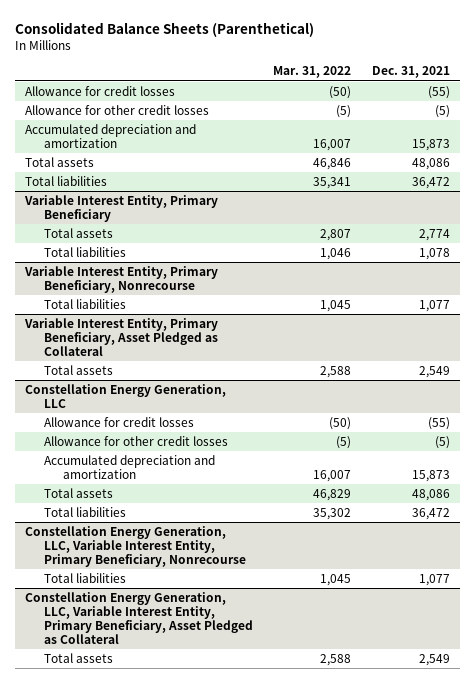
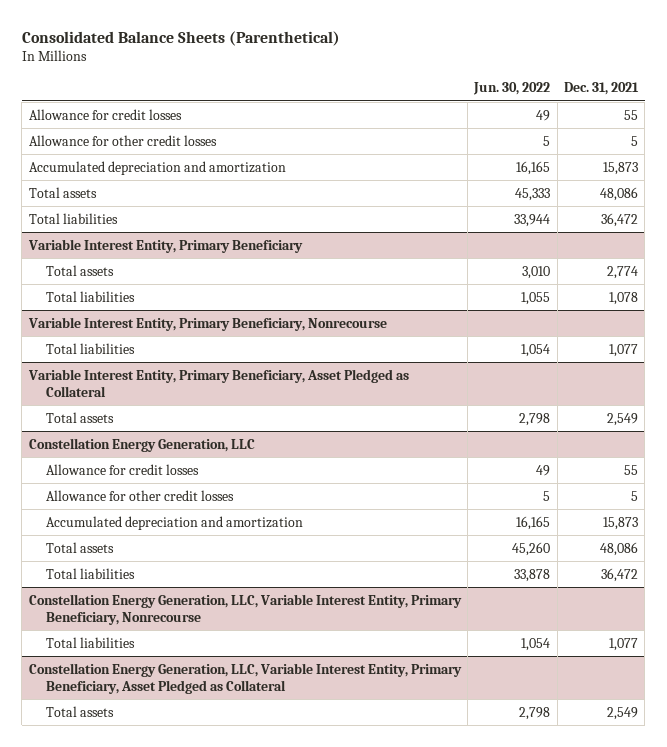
[273,66,352,79] Mar. 31, 2022 -> none
none -> [473,82,551,96] Jun. 30, 2022
[427,85,450,99] (55) -> [624,109,639,120] 55
[434,104,450,118] (5) -> [631,135,639,146] 5
[427,416,450,430] (55) -> [624,464,639,475] 55
[434,435,450,449] (5) -> [631,490,639,501] 5

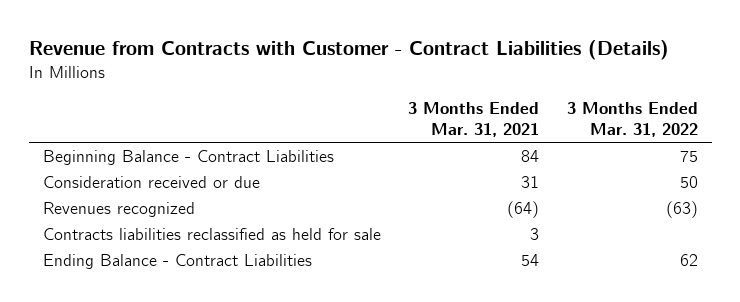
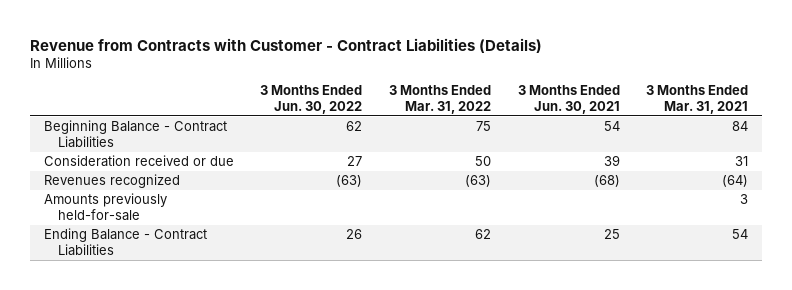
none -> [260,85,363,114] 3 Months Ended Jun. 30, 2022
none -> [517,85,620,114] 3 Months Ended Jun. 30, 2021
[42,227,381,240] Contracts liabilities reclassified as held for sale -> [43,193,167,221] Amounts previously held-for-sale

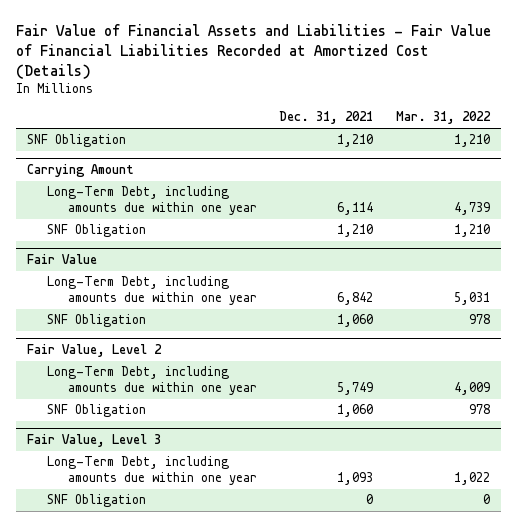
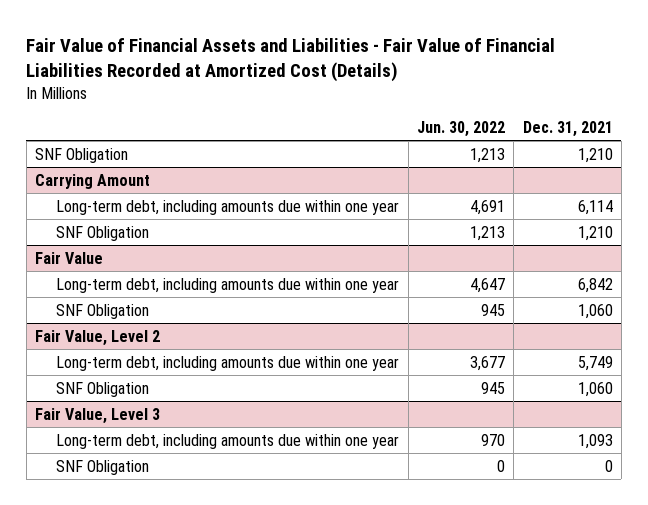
[395,111,491,125] Mar. 31, 2022 -> none
none -> [416,121,505,138] Jun. 30, 2022
[47,186,258,216] Long-Term Debt, including amounts due within one year -> [56,199,400,215] Long-term debt, including amounts due within one year
[47,276,258,306] Long-Term Debt, including amounts due within one year -> [56,277,400,293] Long-term debt, including amounts due within one year
[47,366,258,396] Long-Term Debt, including amounts due within one year -> [56,355,400,371] Long-term debt, including amounts due within one year
[47,456,258,486] Long-Term Debt, including amounts due within one year -> [56,433,400,449] Long-term debt, including amounts due within one year

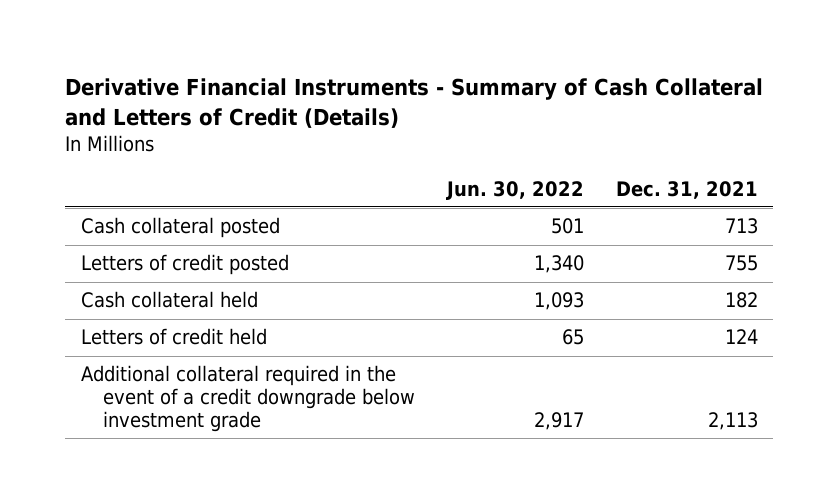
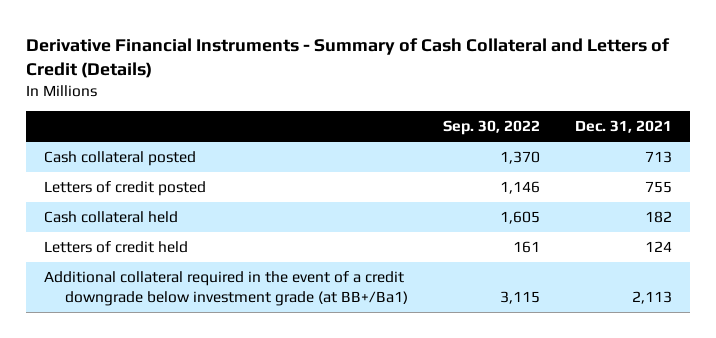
[445,180,584,200] Jun. 30, 2022 -> none
none -> [442,120,540,136] Sep. 30, 2022
[80,365,416,432] Additional collateral required in the event of a credit downgrade below investment grade -> [43,271,408,306] Additional collateral required in the event of a credit downgrade below investment grade (at BB+/Ba1)

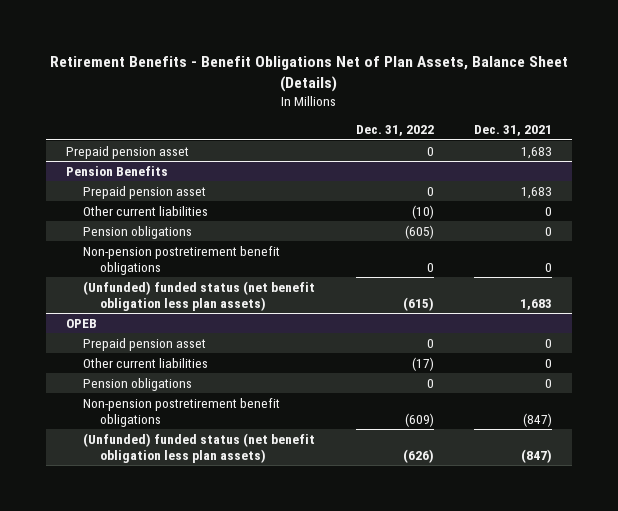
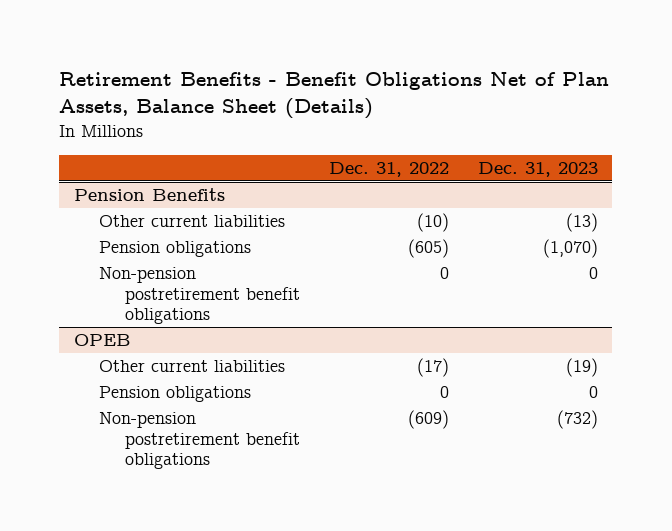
[473,125,552,137] Dec. 31, 2021 -> none
none -> [477,161,598,177] Dec. 31, 2023
[66,145,190,159] Prepaid pension asset -> none
[83,185,207,199] Prepaid pension asset -> none
[83,280,316,311] (Unfunded) funded status (net benefit obligation less plan assets) -> none
[83,337,207,351] Prepaid pension asset -> none
[83,432,316,463] (Unfunded) funded status (net benefit obligation less plan assets) -> none

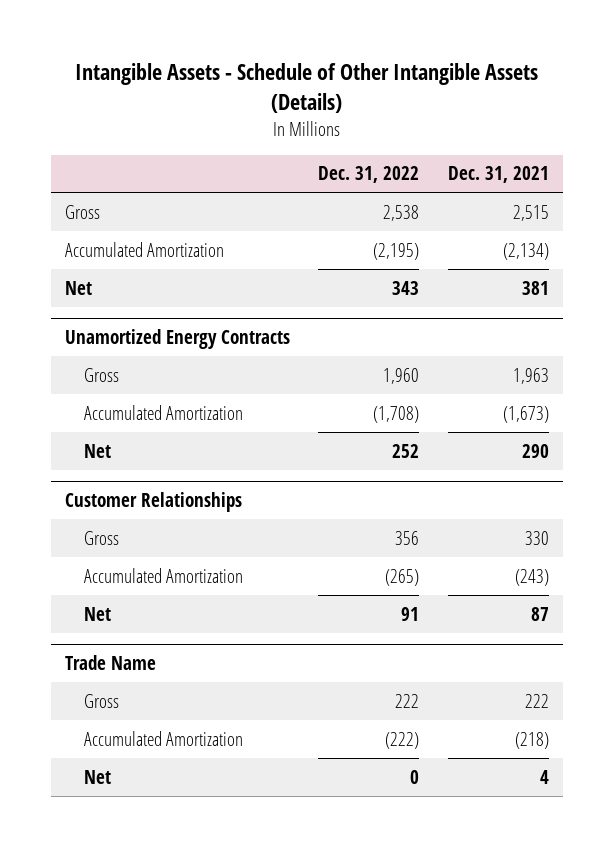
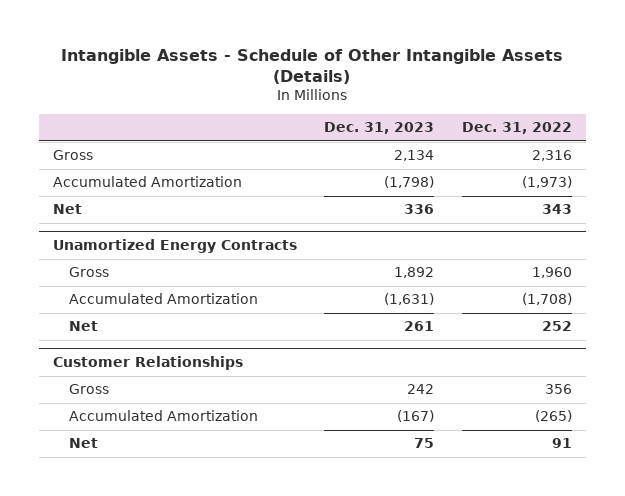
[447,166,549,184] Dec. 31, 2021 -> none
none -> [324,122,435,135] Dec. 31, 2023
[383,204,420,221] 2,538 -> [531,150,572,162] 2,316
[373,242,420,260] (2,195) -> [521,176,572,189] (1,973)
[64,655,156,671] Trade Name -> none
[84,693,120,708] Gross -> none
[84,730,244,746] Accumulated Amortization -> none
[84,769,112,784] Net -> none

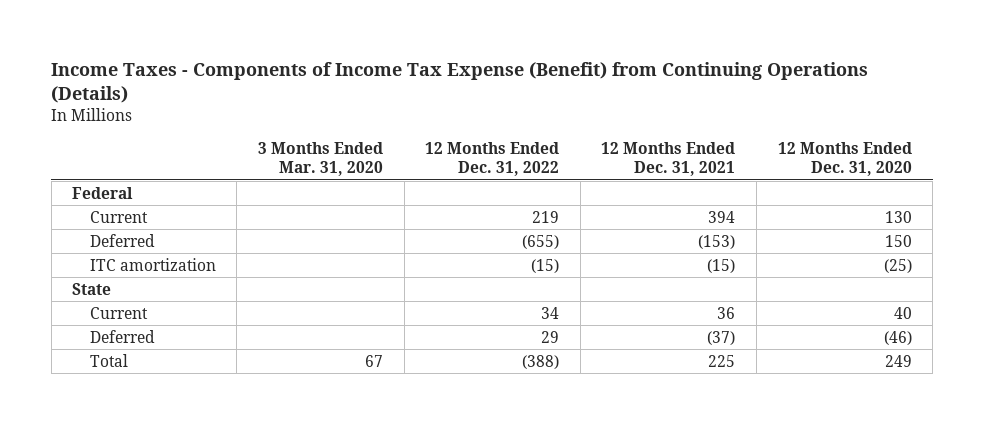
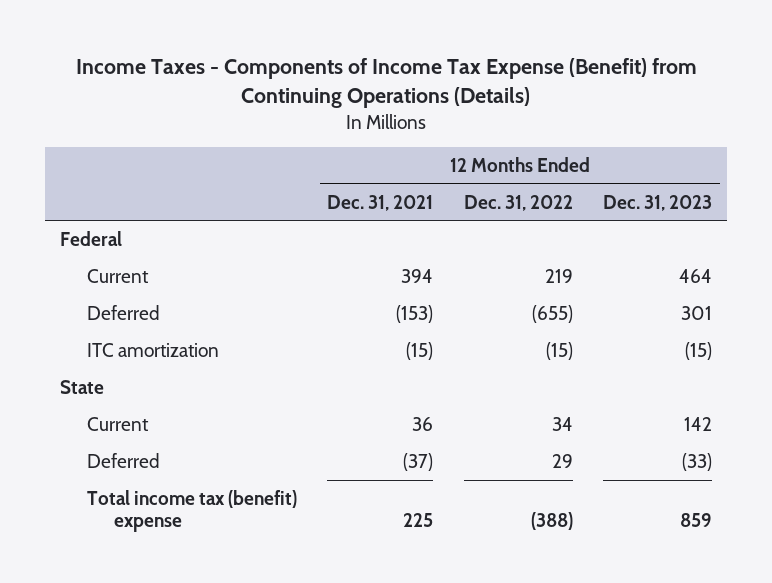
[258,142,384,177] 3 Months Ended Mar. 31, 2020 -> none
[777,142,912,177] 12 Months Ended Dec. 31, 2020 -> none
none -> [603,194,713,211] Dec. 31, 2023
[89,353,128,367] Total -> [86,489,297,532] Total income tax (benefit) expense

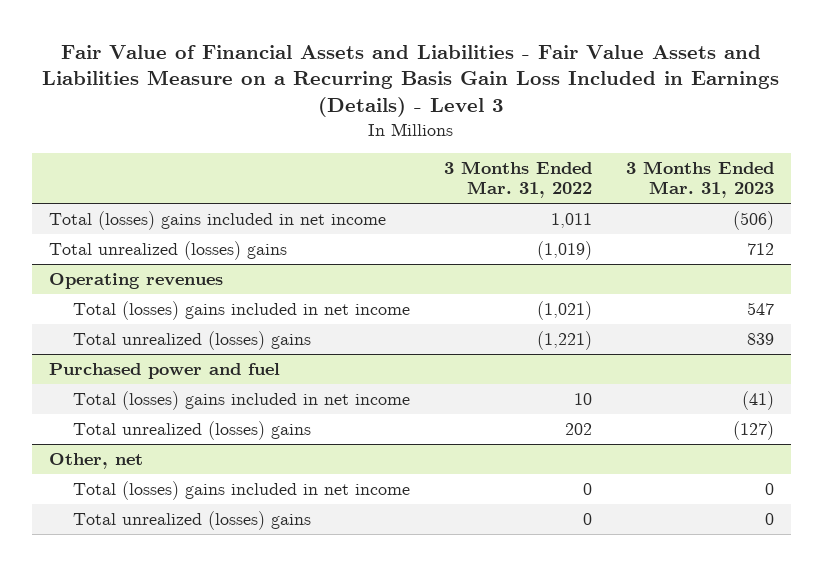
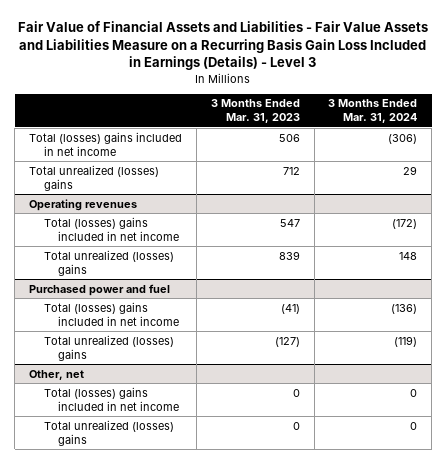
[444,161,593,199] 3 Months Ended Mar. 31, 2022 -> none
none -> [328,99,418,124] 3 Months Ended Mar. 31, 2024
[733,211,775,231] (506) -> [278,133,300,142] 506

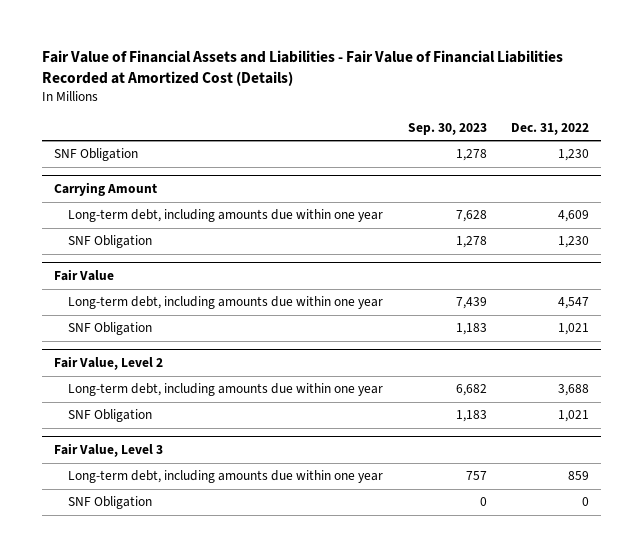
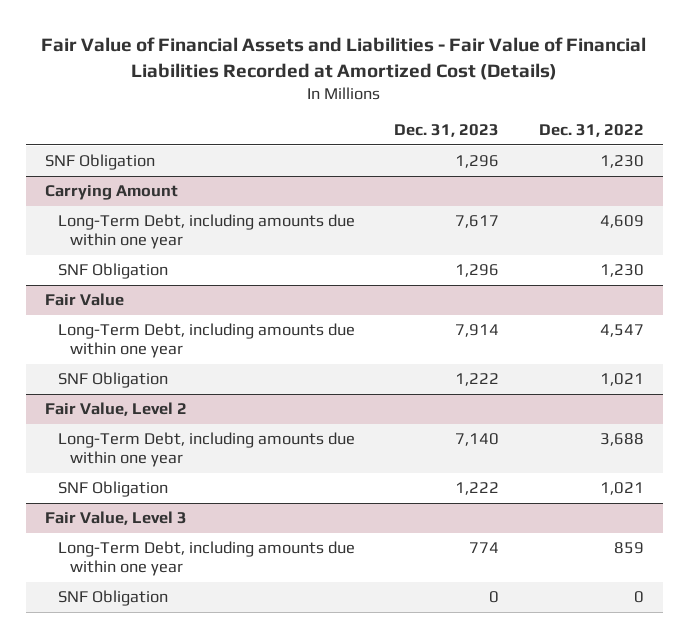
[407,122,487,135] Sep. 30, 2023 -> none
none -> [394,124,500,138] Dec. 31, 2023
[68,209,384,223] Long-term debt, including amounts due within one year -> [57,214,355,250] Long-Term Debt, including amounts due within one year
[68,296,384,310] Long-term debt, including amounts due within one year -> [57,323,355,359] Long-Term Debt, including amounts due within one year
[68,383,384,397] Long-term debt, including amounts due within one year -> [57,432,355,468] Long-Term Debt, including amounts due within one year
[68,470,384,484] Long-term debt, including amounts due within one year -> [57,541,355,577] Long-Term Debt, including amounts due within one year

